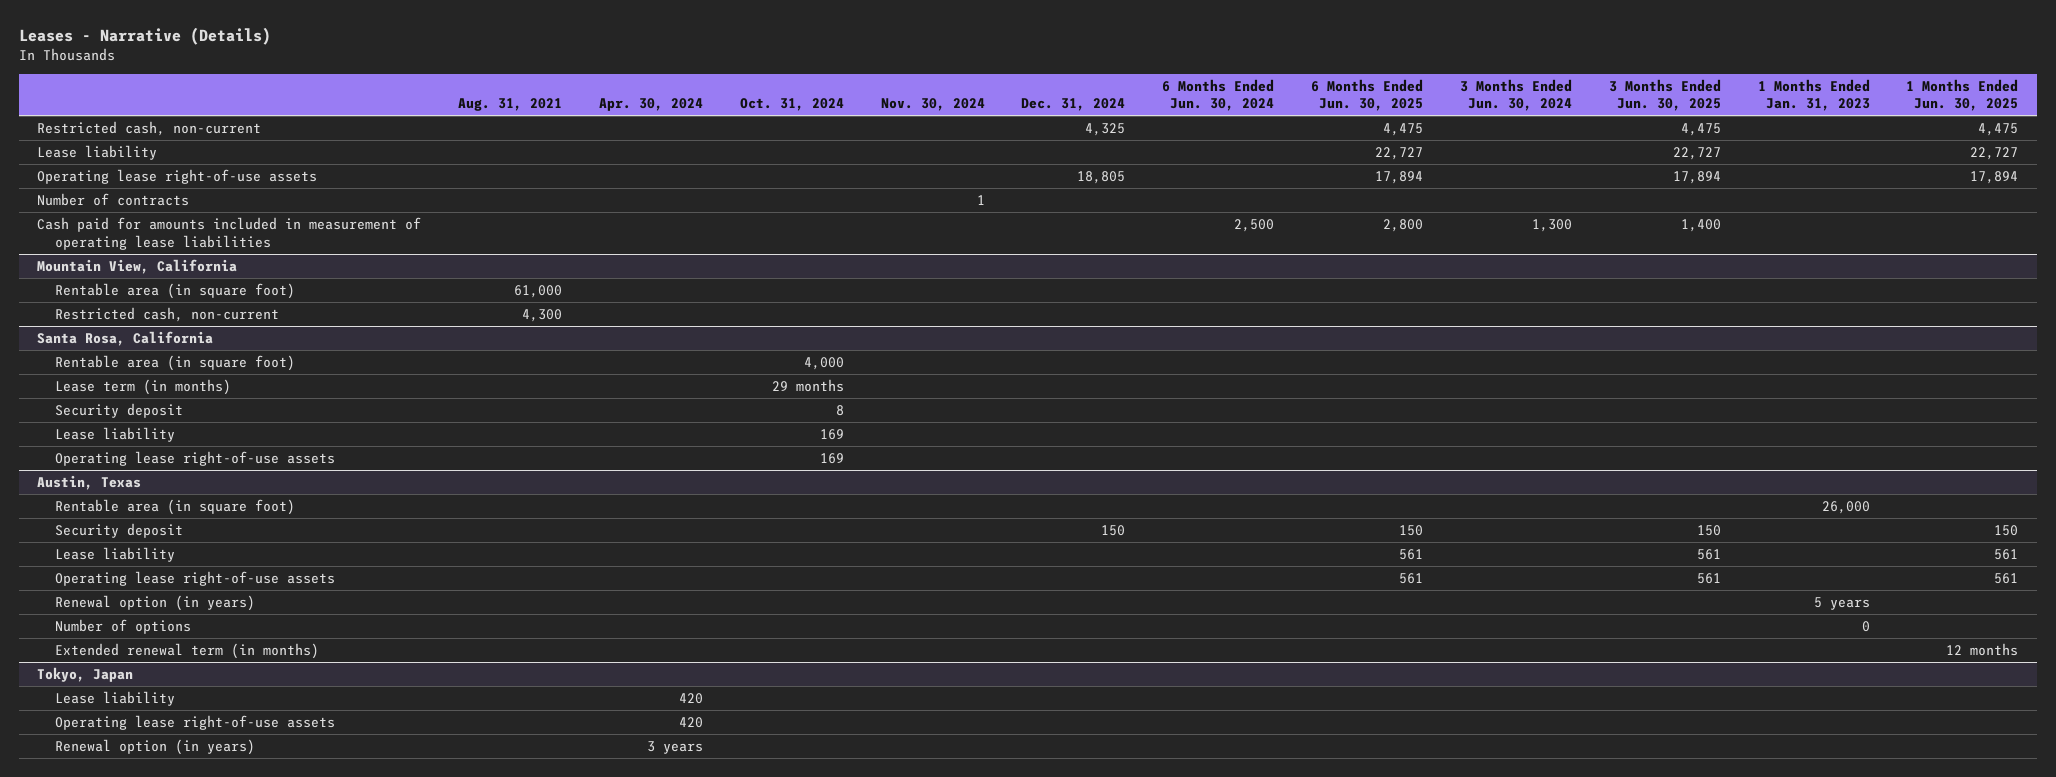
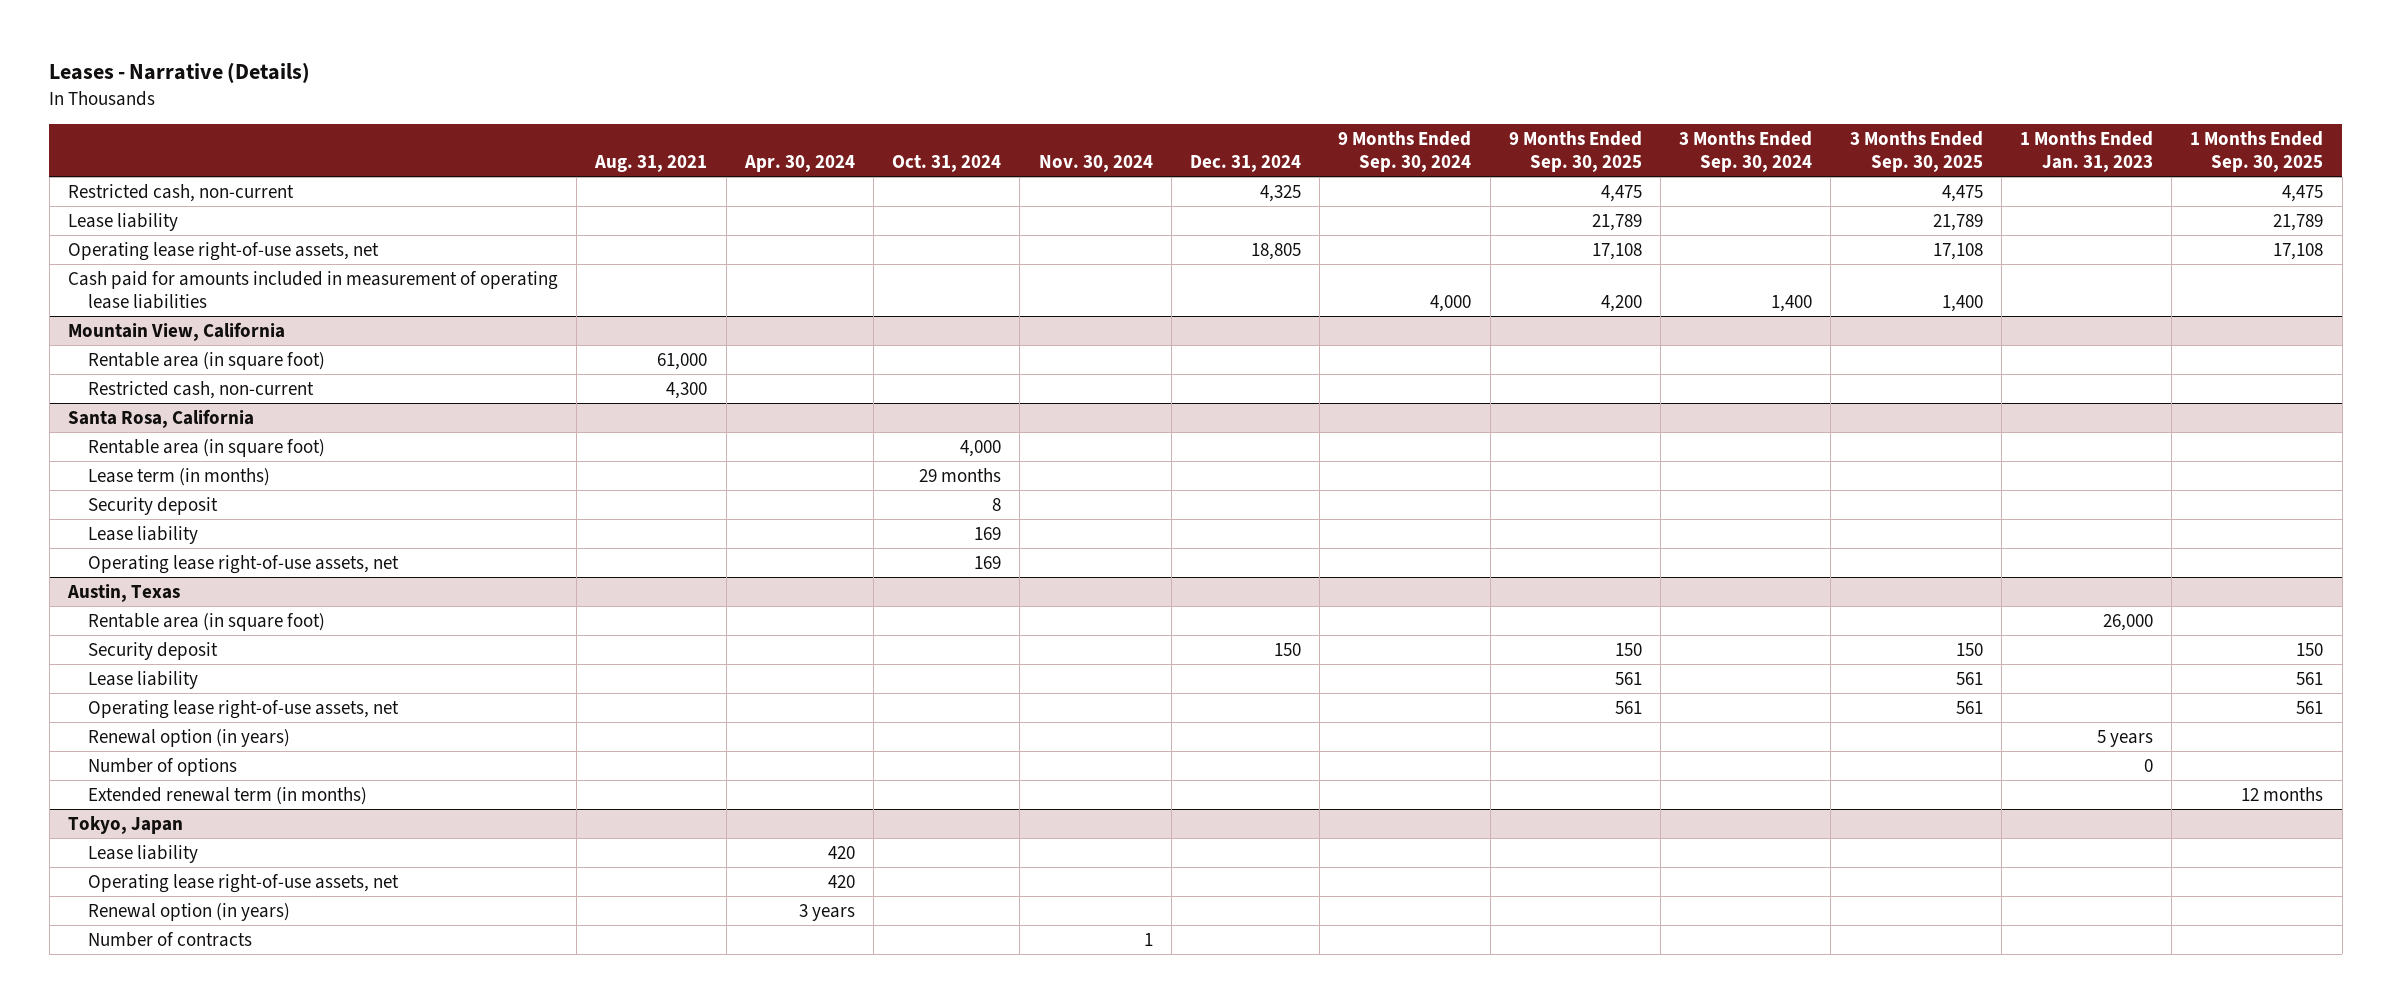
[1162,78,1275,112] 6 Months Ended Jun. 30, 2024 -> none
[1311,78,1424,112] 6 Months Ended Jun. 30, 2025 -> none
[1459,78,1572,112] 3 Months Ended Jun. 30, 2024 -> none
[1608,78,1721,112] 3 Months Ended Jun. 30, 2025 -> none
[1906,78,2019,112] 1 Months Ended Jun. 30, 2025 -> none
none -> [1338,131,1472,173] 9 Months Ended Sep. 30, 2024
none -> [1508,131,1642,173] 9 Months Ended Sep. 30, 2025
none -> [1679,131,1813,173] 3 Months Ended Sep. 30, 2024
none -> [1849,131,1983,173] 3 Months Ended Sep. 30, 2025
none -> [2190,131,2324,173] 1 Months Ended Sep. 30, 2025
[37,193,190,207] Number of contracts -> none
[37,169,318,185] Operating lease right-of-use assets -> [68,241,380,261] Operating lease right-of-use assets, net
[54,451,335,467] Operating lease right-of-use assets -> [87,554,399,574] Operating lease right-of-use assets, net
[54,571,335,587] Operating lease right-of-use assets -> [87,699,399,719] Operating lease right-of-use assets, net
[54,715,335,731] Operating lease right-of-use assets -> [87,873,399,893] Operating lease right-of-use assets, net
none -> [87,931,252,947] Number of contracts

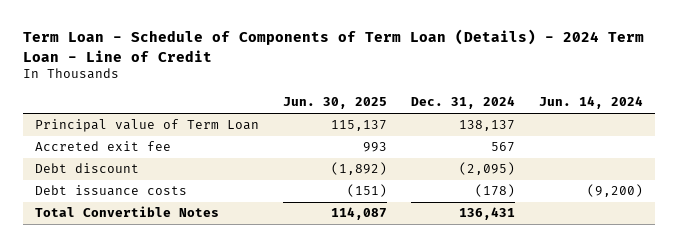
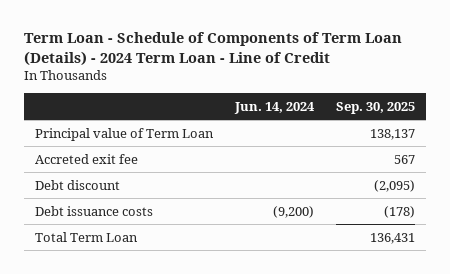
[282,97,387,110] Jun. 30, 2025 -> none
[410,96,515,110] Dec. 31, 2024 -> none
none -> [336,101,416,114] Sep. 30, 2025
[35,206,220,218] Total Convertible Notes -> [34,231,138,242] Total Term Loan

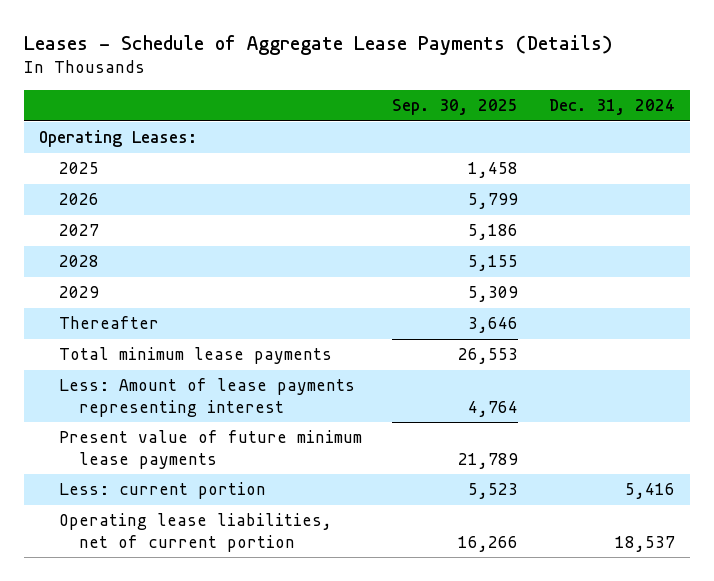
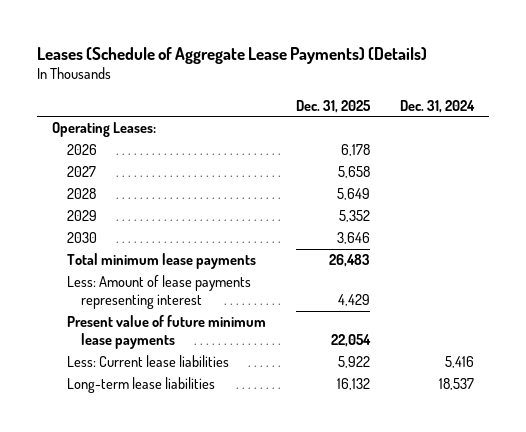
[23,35,613,56] Leases - Schedule of Aggregate Lease Payments (Details) -> [37,46,428,64] Leases (Schedule of Aggregate Lease Payments) (Details)
[392,99,519,116] Sep. 30, 2025 -> none
none -> [295,99,371,113] Dec. 31, 2025
[58,162,99,175] 2025 -> none
[58,316,159,330] Thereafter -> none
none -> [66,232,97,244] 2030
[58,482,266,500] Less: current portion -> [66,355,229,368] Less: Current lease liabilities
[58,513,332,552] Operating lease liabilities, net of current portion -> [66,377,215,394] Long-term lease liabilities

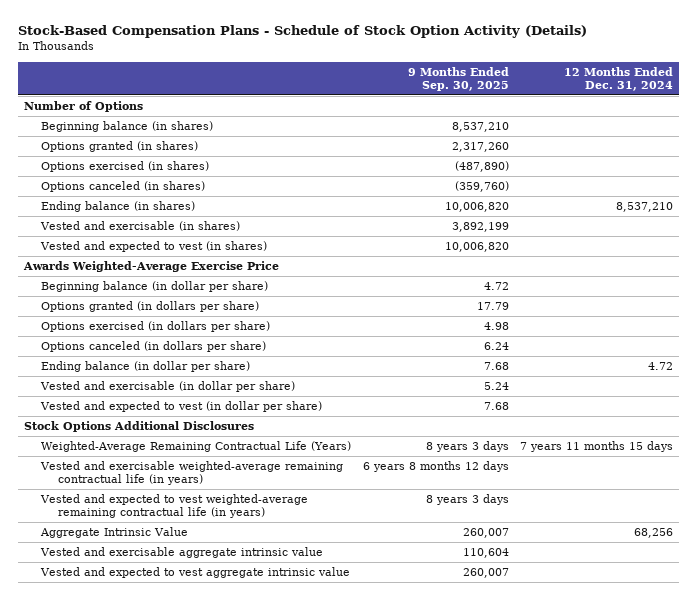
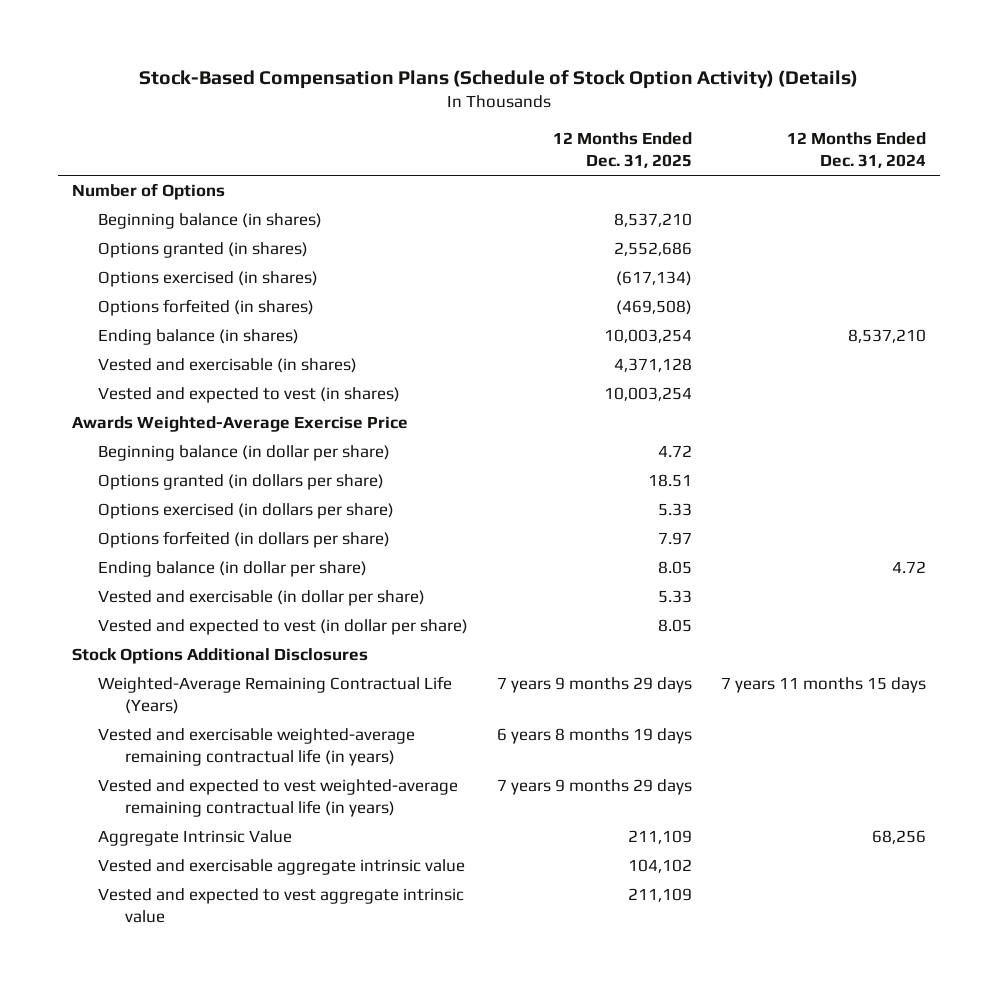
[18,25,588,39] Stock-Based Compensation Plans - Schedule of Stock Option Activity (Details) -> [138,70,858,90] Stock-Based Compensation Plans (Schedule of Stock Option Activity) (Details)
[407,66,509,91] 9 Months Ended Sep. 30, 2025 -> none
none -> [552,132,692,168] 12 Months Ended Dec. 31, 2025
[41,181,206,193] Options canceled (in shares) -> [98,299,315,317] Options forfeited (in shares)
[41,341,267,353] Options canceled (in dollars per share) -> [98,531,391,549] Options forfeited (in dollars per share)

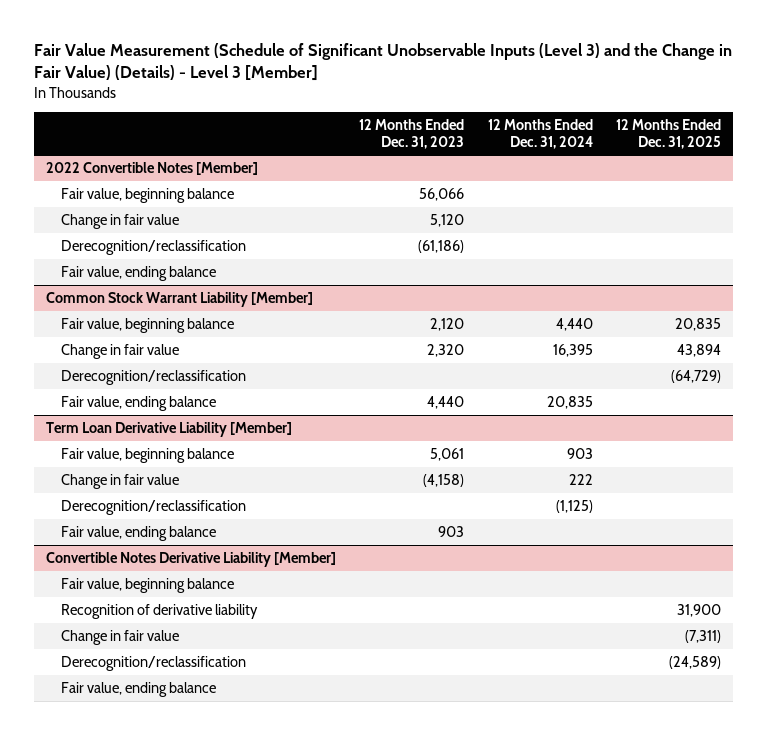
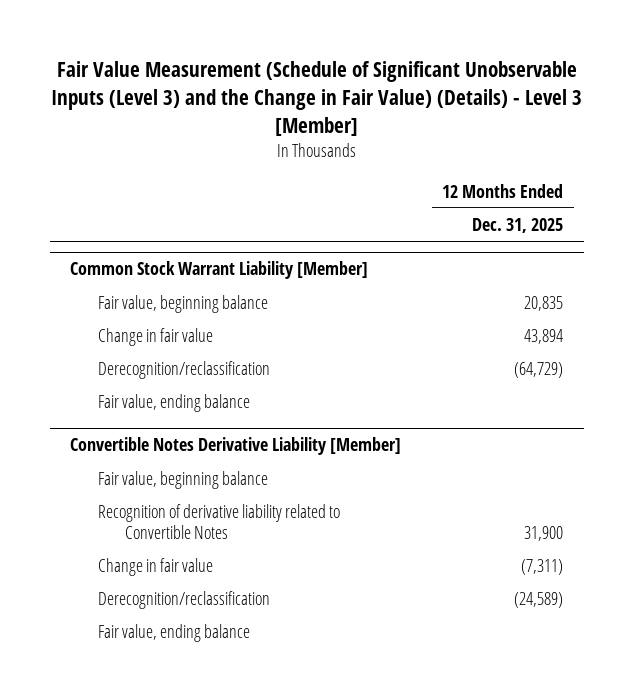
[359,118,465,149] 12 Months Ended Dec. 31, 2023 -> none
[487,118,593,149] 12 Months Ended Dec. 31, 2024 -> none
[45,161,258,175] 2022 Convertible Notes [Member] -> none
[60,187,234,203] Fair value, beginning balance -> none
[60,213,179,229] Change in fair value -> none
[60,239,246,255] Derecognition/reclassification -> none
[60,265,216,281] Fair value, ending balance -> none
[45,421,292,437] Term Loan Derivative Liability [Member] -> none
[60,447,234,463] Fair value, beginning balance -> none
[60,473,179,489] Change in fair value -> none
[60,499,246,515] Derecognition/reclassification -> none
[60,525,216,541] Fair value, ending balance -> none
[60,603,258,619] Recognition of derivative liability -> [97,503,340,539] Recognition of derivative liability related to Convertible Notes

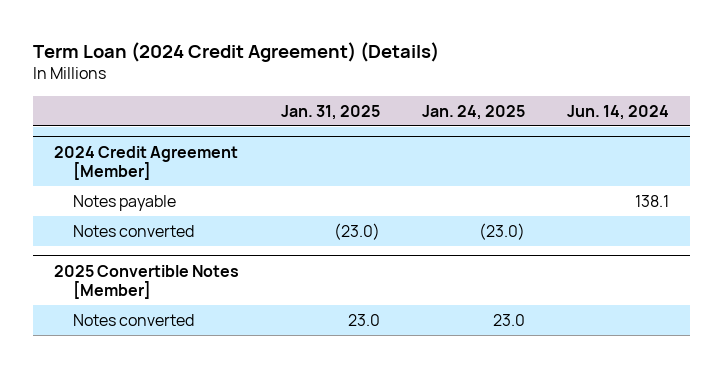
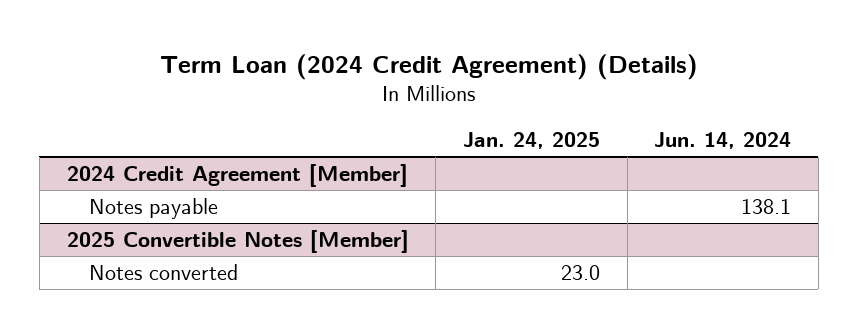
[280,104,380,120] Jan. 31, 2025 -> none
[73,224,195,237] Notes converted -> none

